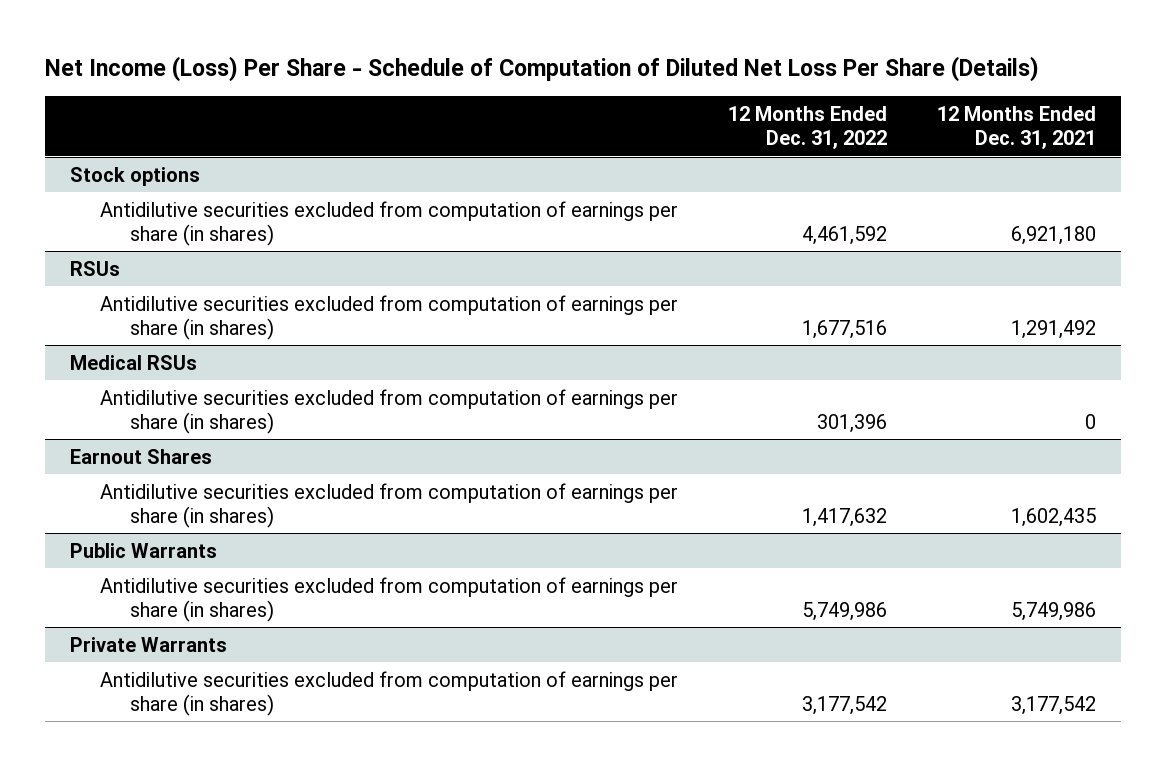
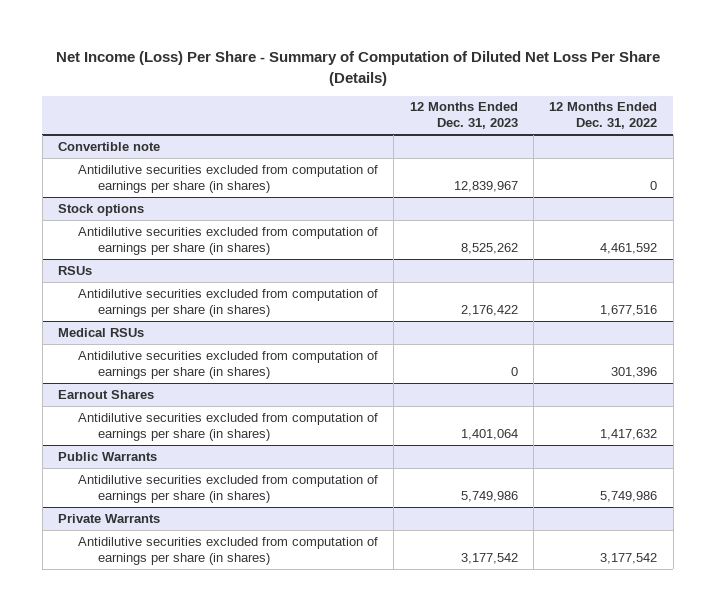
[45,56,1040,83] Net Income (Loss) Per Share - Schedule of Computation of Diluted Net Loss Per Share (Details) -> [55,51,660,86] Net Income (Loss) Per Share - Summary of Computation of Diluted Net Loss Per Share (Details)
[936,105,1096,150] 12 Months Ended Dec. 31, 2021 -> none
none -> [409,102,518,130] 12 Months Ended Dec. 31, 2023
none -> [58,141,161,151] Convertible note
none -> [78,164,379,193] Antidilutive securities excluded from computation of earnings per share (in shares)

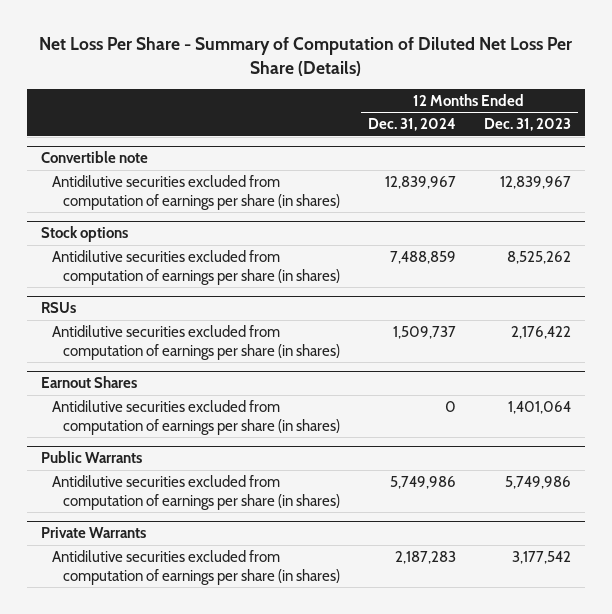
[55,51,660,86] Net Income (Loss) Per Share - Summary of Computation of Diluted Net Loss Per Share (Details) -> [38,37,572,76] Net Loss Per Share - Summary of Computation of Diluted Net Loss Per Share (Details)
[549,102,658,130] 12 Months Ended Dec. 31, 2022 -> none
none -> [367,118,456,132] Dec. 31, 2024
[58,327,145,337] Medical RSUs -> none
[78,350,379,379] Antidilutive securities excluded from computation of earnings per share (in shares) -> none

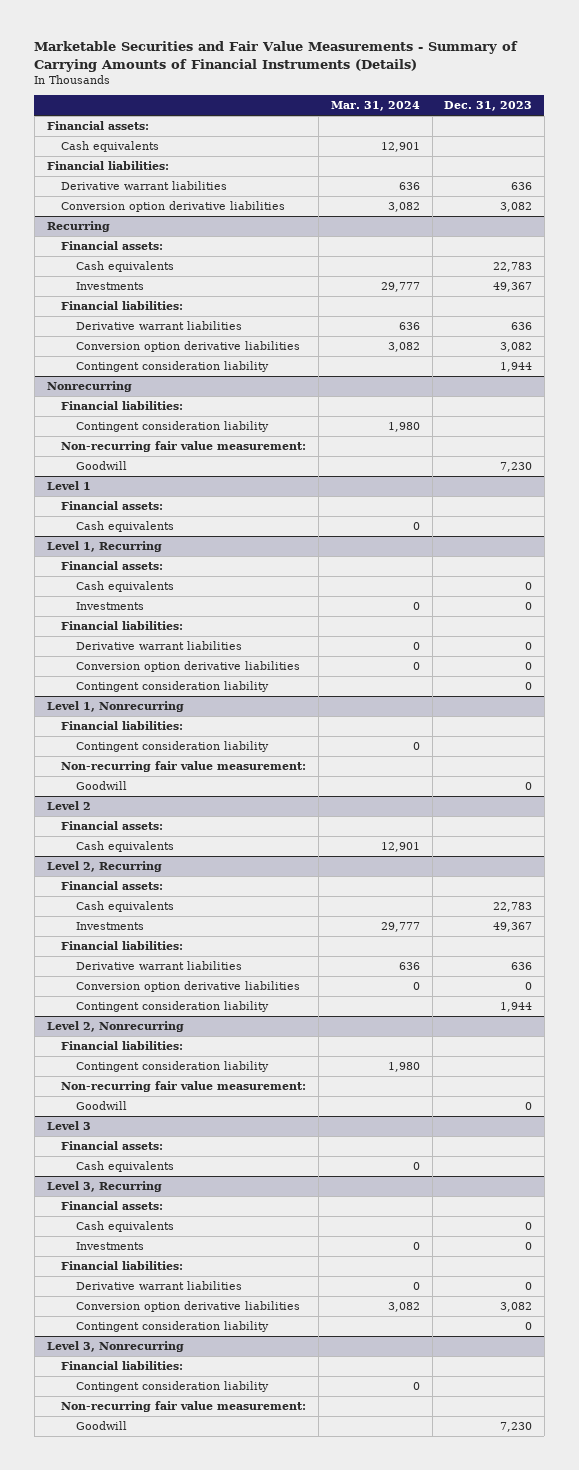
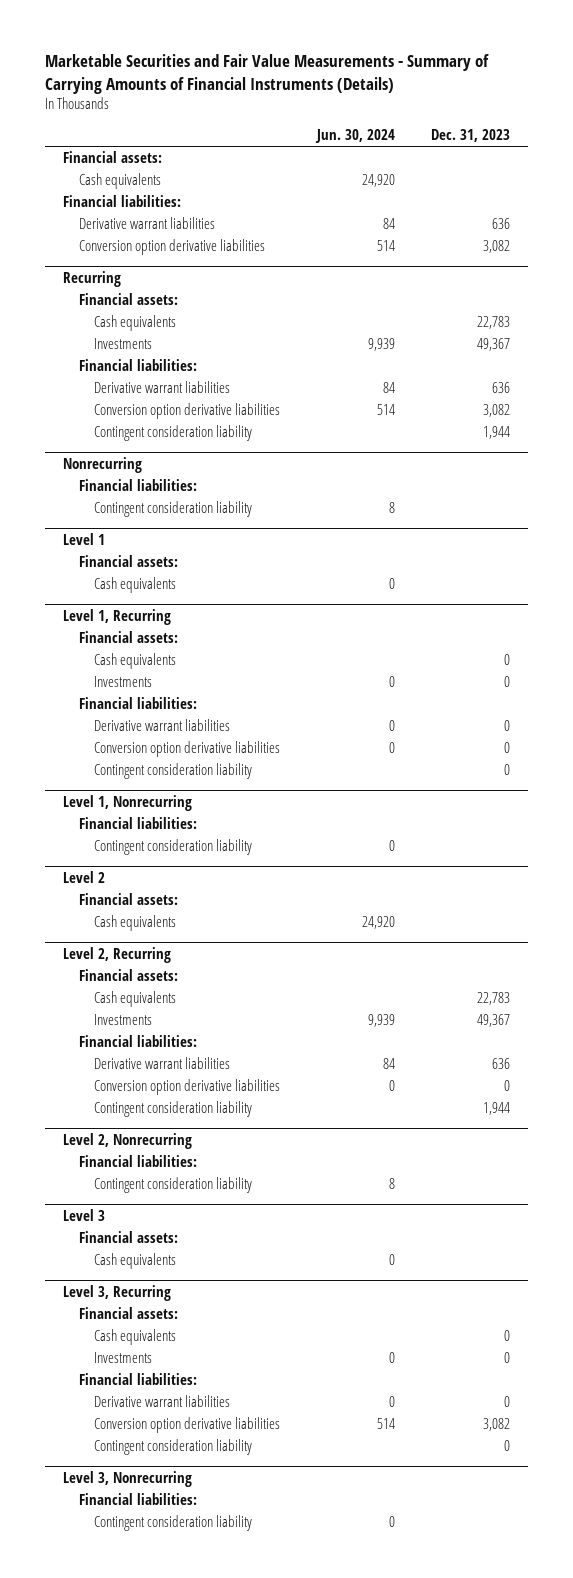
[330,100,420,111] Mar. 31, 2024 -> none
none -> [314,129,395,144] Jun. 30, 2024
[61,441,307,453] Non-recurring fair value measurement: -> none
[76,461,128,471] Goodwill -> none
[61,761,307,773] Non-recurring fair value measurement: -> none
[76,781,128,791] Goodwill -> none
[61,1081,307,1093] Non-recurring fair value measurement: -> none
[76,1101,128,1111] Goodwill -> none
[61,1401,307,1413] Non-recurring fair value measurement: -> none
[76,1421,128,1431] Goodwill -> none

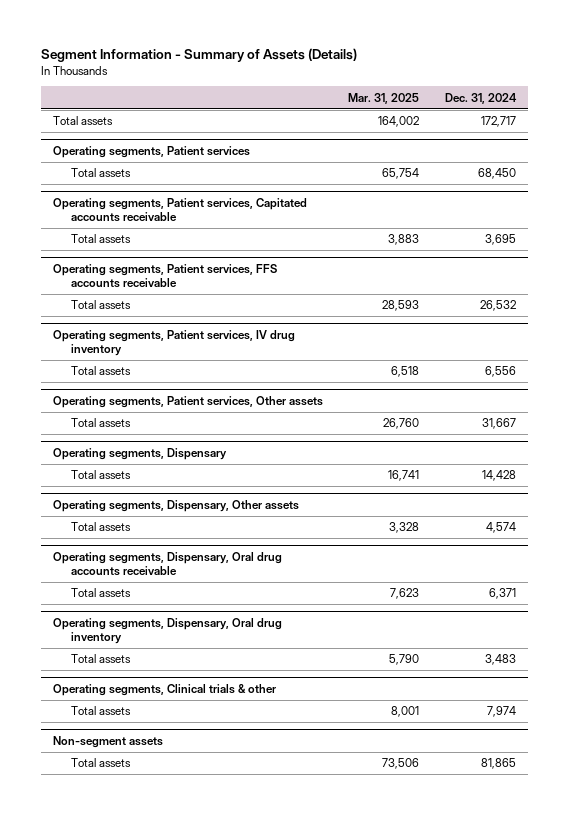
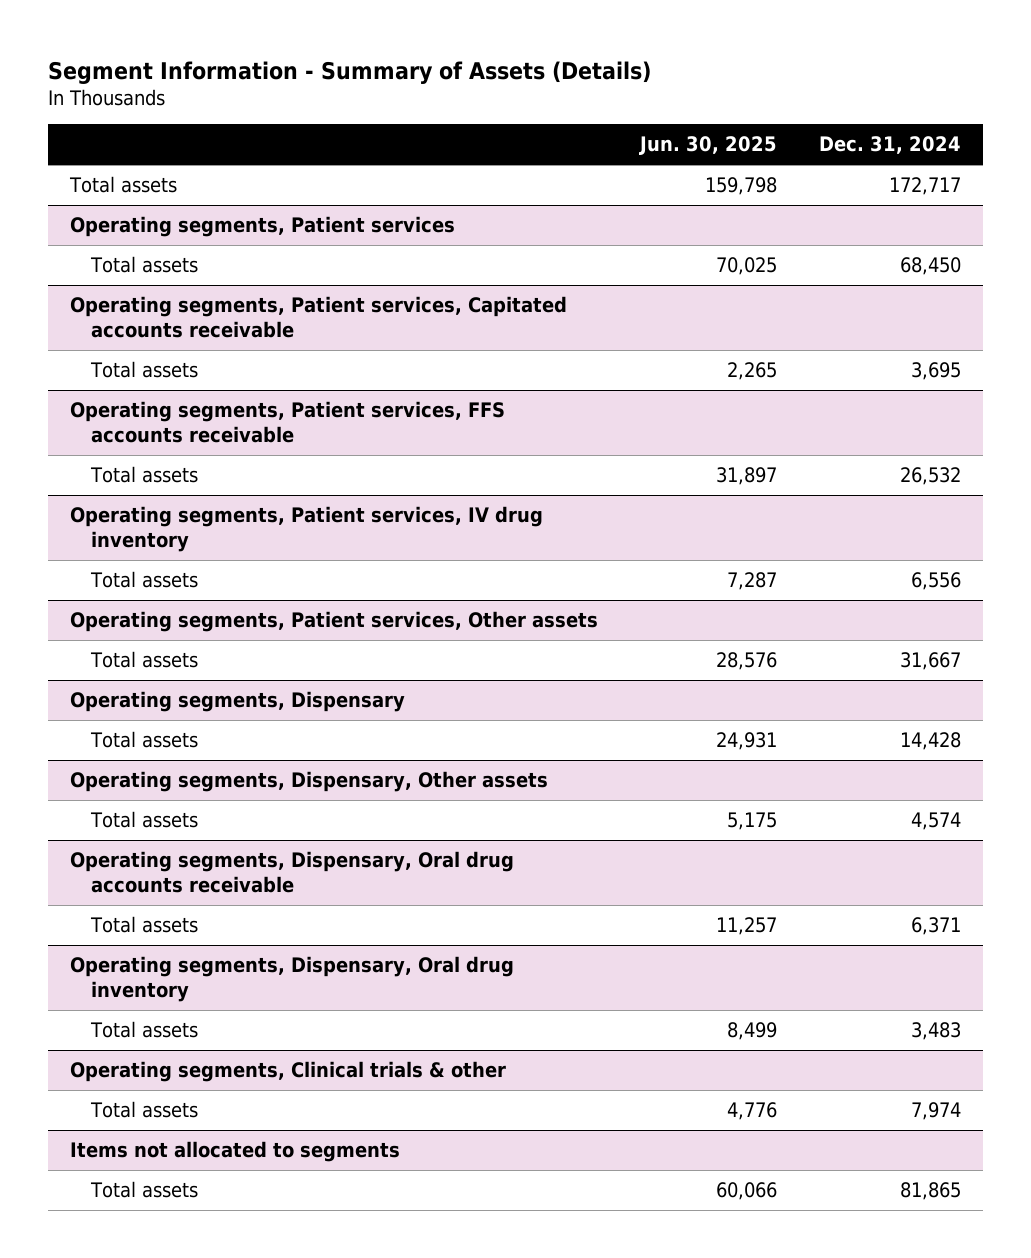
[348,92,420,104] Mar. 31, 2025 -> none
none -> [639,136,778,156] Jun. 30, 2025
[53,735,164,748] Non-segment assets -> [69,1141,400,1163] Items not allocated to segments

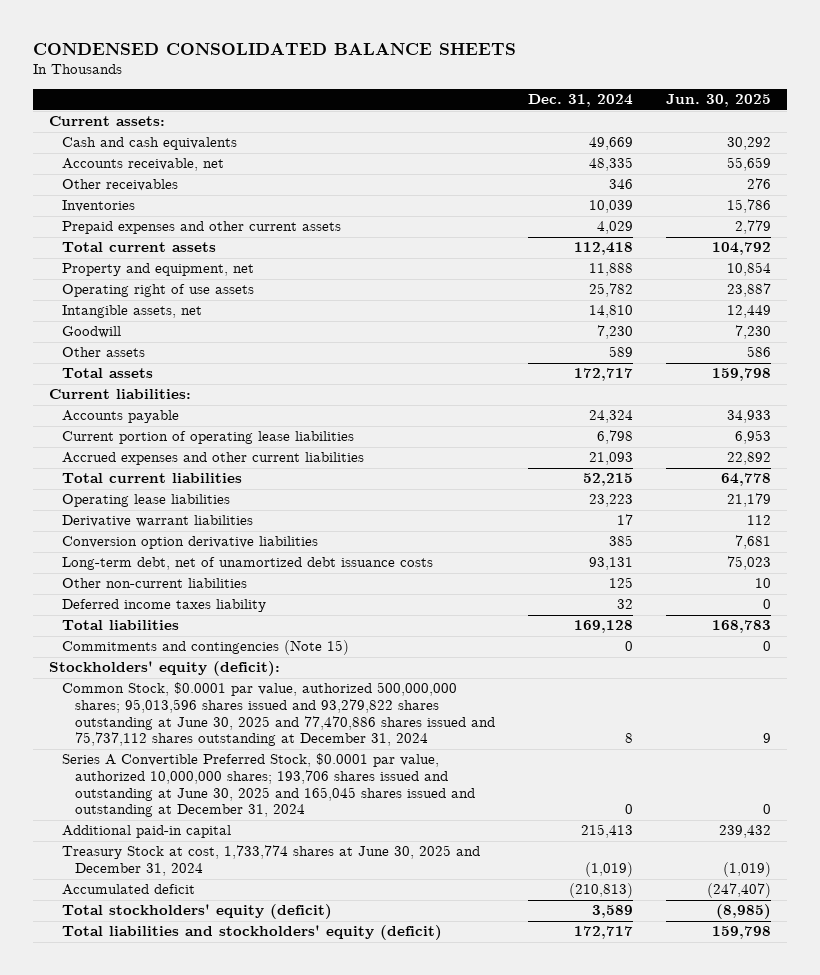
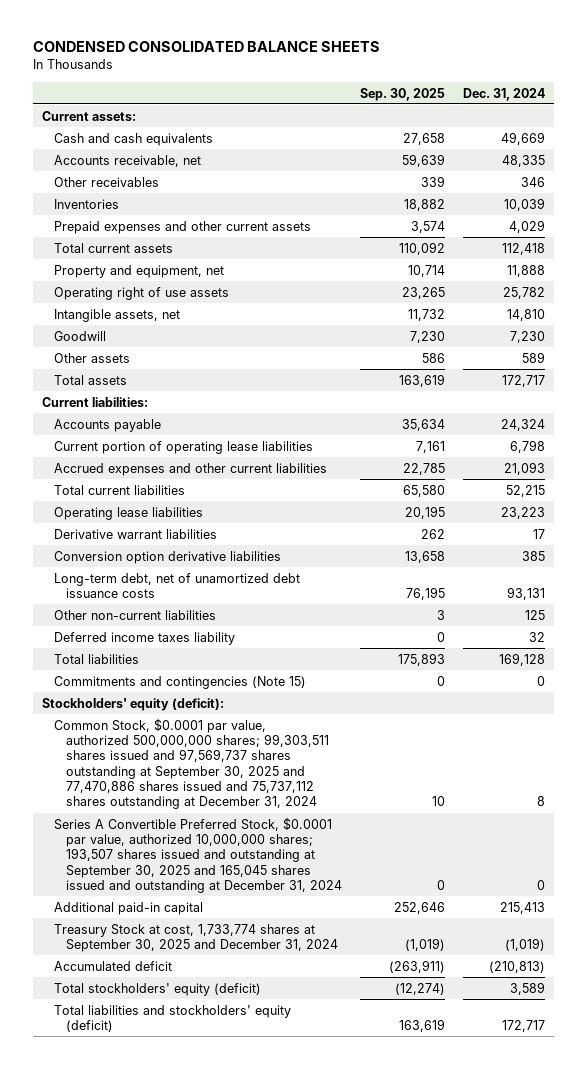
[665,94,771,108] Jun. 30, 2025 -> none
none -> [360,87,446,101] Sep. 30, 2025
[62,682,496,747] Common Stock, $0.0001 par value, authorized 500,000,000 shares; 95,013,596 shares issued and 93,279,822 shares outstanding at June 30, 2025 and 77,470,886 shares issued and 75,737,112 shares outstanding at December 31, 2024 -> [53,717,329,810] Common Stock, $0.0001 par value, authorized 500,000,000 shares; 99,303,511 shares issued and 97,569,737 shares outstanding at September 30, 2025 and 77,470,886 shares issued and 75,737,112 shares outstanding at December 31, 2024
[62,753,476,818] Series A Convertible Preferred Stock, $0.0001 par value, authorized 10,000,000 shares; 193,706 shares issued and outstanding at June 30, 2025 and 165,045 shares issued and outstanding at December 31, 2024 -> [53,816,342,893] Series A Convertible Preferred Stock, $0.0001 par value, authorized 10,000,000 shares; 193,507 shares issued and outstanding at September 30, 2025 and 165,045 shares issued and outstanding at December 31, 2024
[62,845,481,876] Treasury Stock at cost, 1,733,774 shares at June 30, 2025 and December 31, 2024 -> [53,923,338,952] Treasury Stock at cost, 1,733,774 shares at September 30, 2025 and December 31, 2024

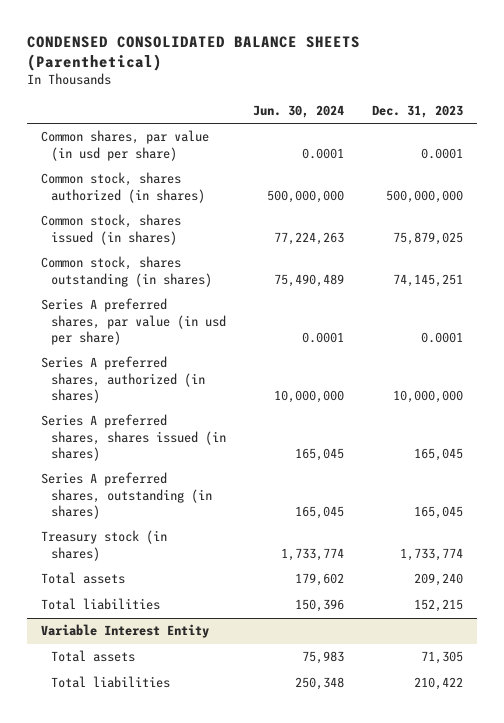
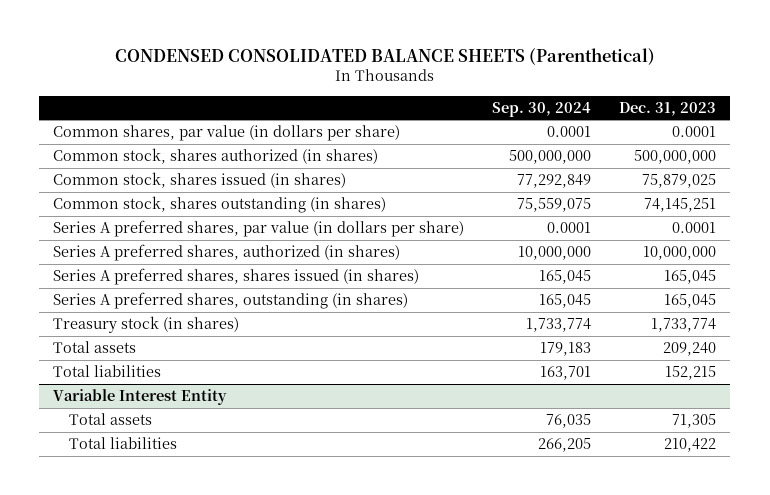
[253,104,345,118] Jun. 30, 2024 -> none
none -> [492,101,592,117] Sep. 30, 2024
[40,130,209,161] Common shares, par value (in usd per share) -> [53,125,401,142] Common shares, par value (in dollars per share)
[40,298,226,346] Series A preferred shares, par value (in usd per share) -> [53,220,465,238] Series A preferred shares, par value (in dollars per share)

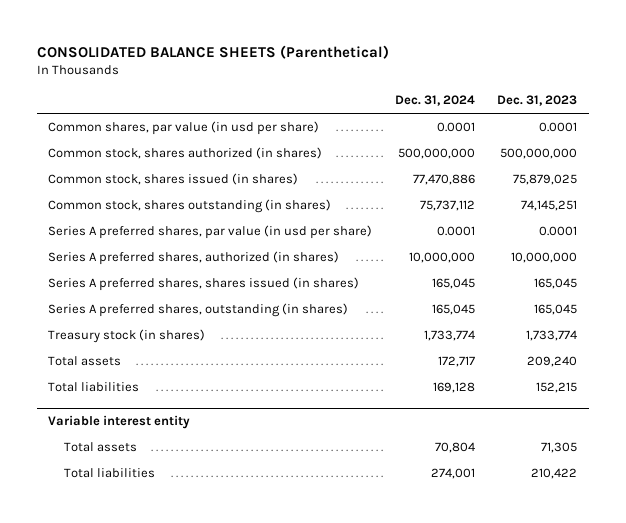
[114,47,655,65] CONDENSED CONSOLIDATED BALANCE SHEETS (Parenthetical) -> [36,44,389,59] CONSOLIDATED BALANCE SHEETS (Parenthetical)
[492,101,592,117] Sep. 30, 2024 -> none
none -> [394,95,475,107] Dec. 31, 2024
[53,125,401,142] Common shares, par value (in dollars per share) -> [48,121,320,136] Common shares, par value (in usd per share)
[53,220,465,238] Series A preferred shares, par value (in dollars per share) -> [48,225,373,240] Series A preferred shares, par value (in usd per share)
[53,389,228,406] Variable Interest Entity -> [48,415,191,430] Variable interest entity

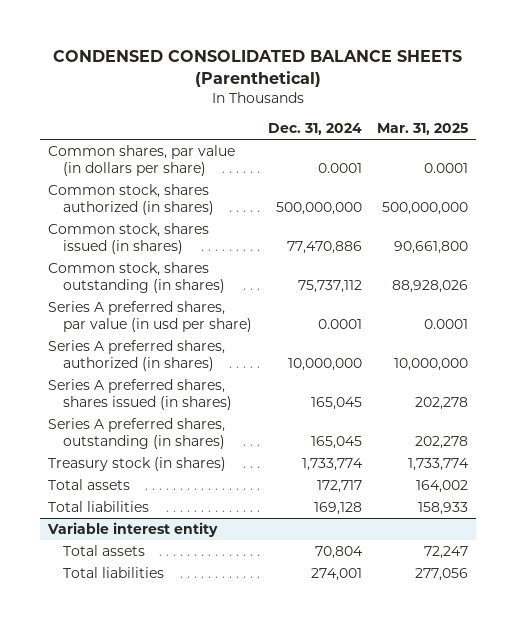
[36,44,389,59] CONSOLIDATED BALANCE SHEETS (Parenthetical) -> [53,50,463,88] CONDENSED CONSOLIDATED BALANCE SHEETS (Parenthetical)
[497,95,578,107] Dec. 31, 2023 -> none
none -> [376,123,468,136] Mar. 31, 2025
[48,121,320,136] Common shares, par value (in usd per share) -> [48,145,236,176] Common shares, par value (in dollars per share)

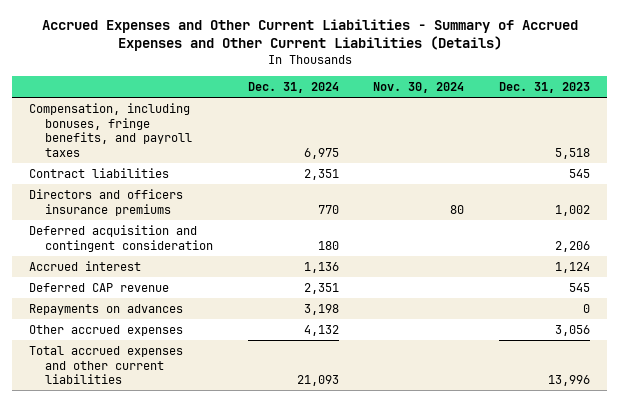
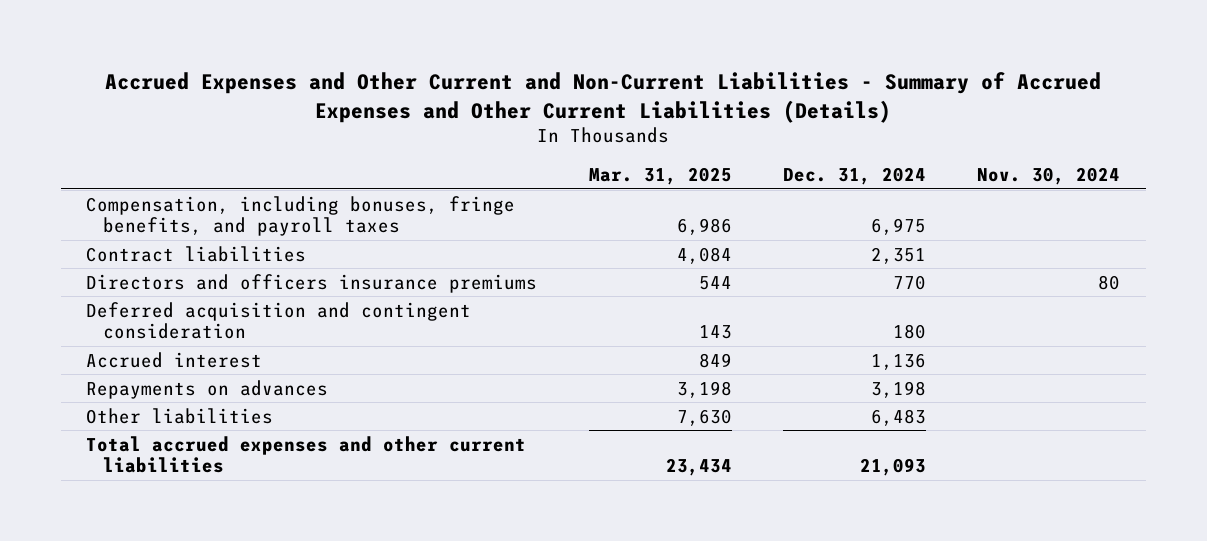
[41,18,578,52] Accrued Expenses and Other Current Liabilities - Summary of Accrued Expenses and Other Current Liabilities (Details) -> [105,72,1102,123] Accrued Expenses and Other Current and Non-Current Liabilities - Summary of Accrued Expenses and Other Current Liabilities (Details)
[499,81,591,93] Dec. 31, 2023 -> none
none -> [588,167,732,186] Mar. 31, 2025
[29,282,170,292] Deferred CAP revenue -> none
[29,324,184,336] Other accrued expenses -> none
none -> [86,407,274,424] Other liabilities

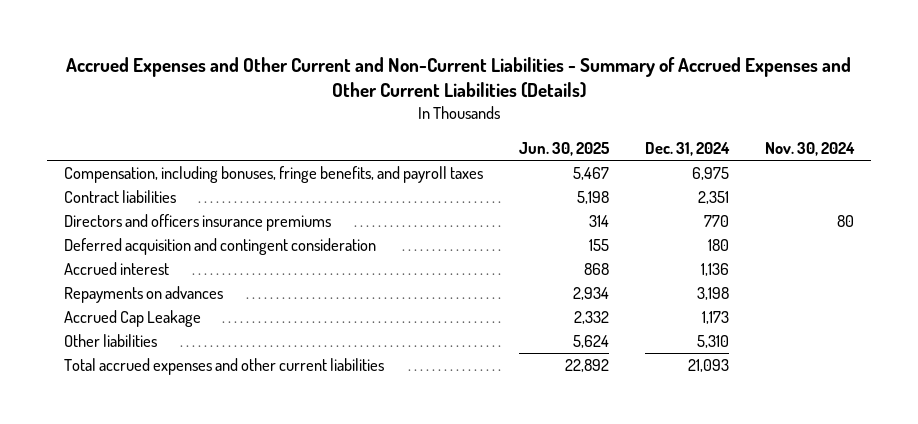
[588,167,732,186] Mar. 31, 2025 -> none
none -> [519,141,611,156] Jun. 30, 2025
none -> [64,310,202,328] Accrued Cap Leakage
[870,408,926,426] 6,483 -> [696,335,729,349] 5,310

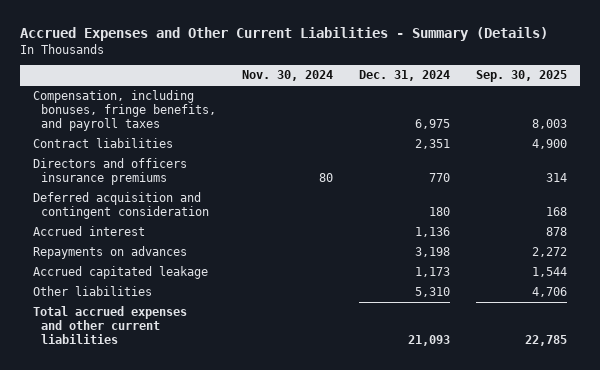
[65,56,851,99] Accrued Expenses and Other Current and Non-Current Liabilities - Summary of Accrued Expenses and Other Current Liabilities (Details) -> [19,26,548,41] Accrued Expenses and Other Current Liabilities - Summary (Details)
[519,141,611,156] Jun. 30, 2025 -> none
none -> [475,70,567,83] Sep. 30, 2025
[64,310,202,328] Accrued Cap Leakage -> [32,266,208,280] Accrued capitated leakage

